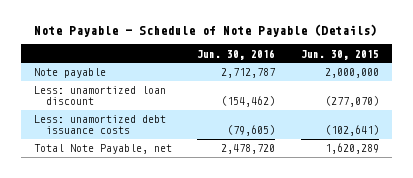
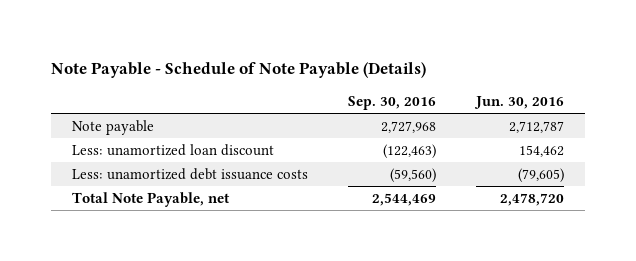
[300,49,379,60] Jun. 30, 2015 -> none
none -> [347,96,436,111] Sep. 30, 2016
[221,96,276,108] (154,462) -> [519,144,565,157] 154,462

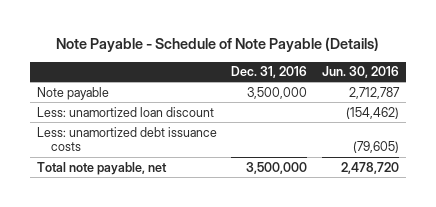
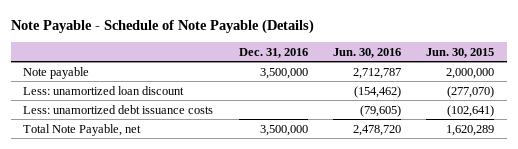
none -> [426,47,495,58] Jun. 30, 2015
[36,161,167,175] Total note payable, net -> [23,123,142,136] Total Note Payable, net

